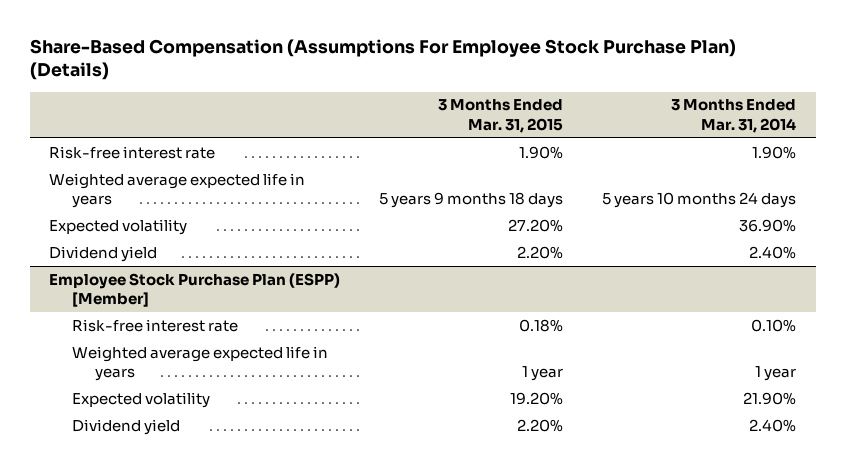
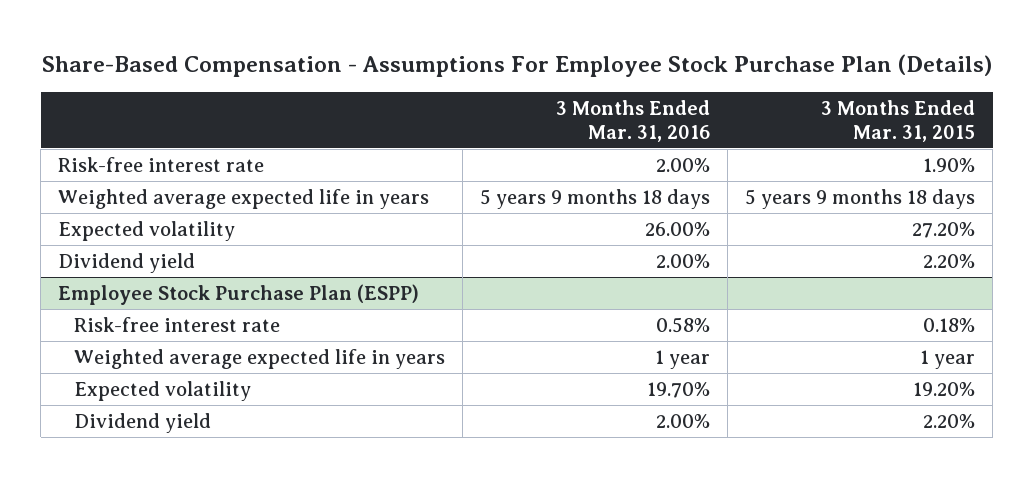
[29,39,736,81] Share-Based Compensation (Assumptions For Employee Stock Purchase Plan) (Details) -> [41,54,992,78] Share-Based Compensation - Assumptions For Employee Stock Purchase Plan (Details)
[671,99,797,133] 3 Months Ended Mar. 31, 2014 -> none
none -> [555,100,710,142] 3 Months Ended Mar. 31, 2016
[49,272,341,308] Employee Stock Purchase Plan (ESPP) [Member] -> [58,283,420,305] Employee Stock Purchase Plan (ESPP)

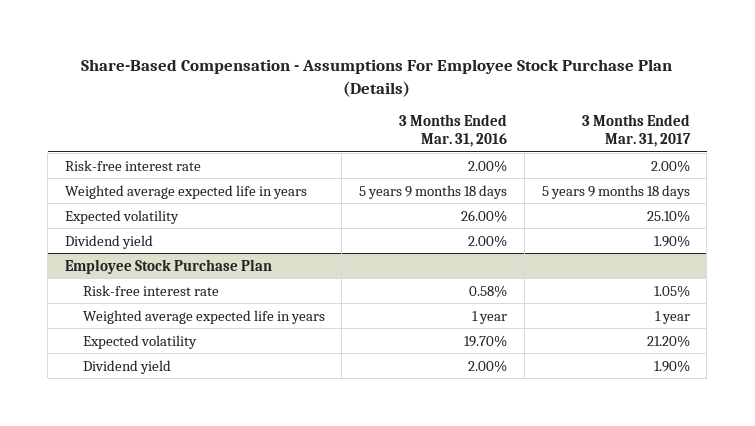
[821,100,976,142] 3 Months Ended Mar. 31, 2015 -> none
none -> [581,114,691,148] 3 Months Ended Mar. 31, 2017
[58,283,420,305] Employee Stock Purchase Plan (ESPP) -> [65,258,273,274] Employee Stock Purchase Plan

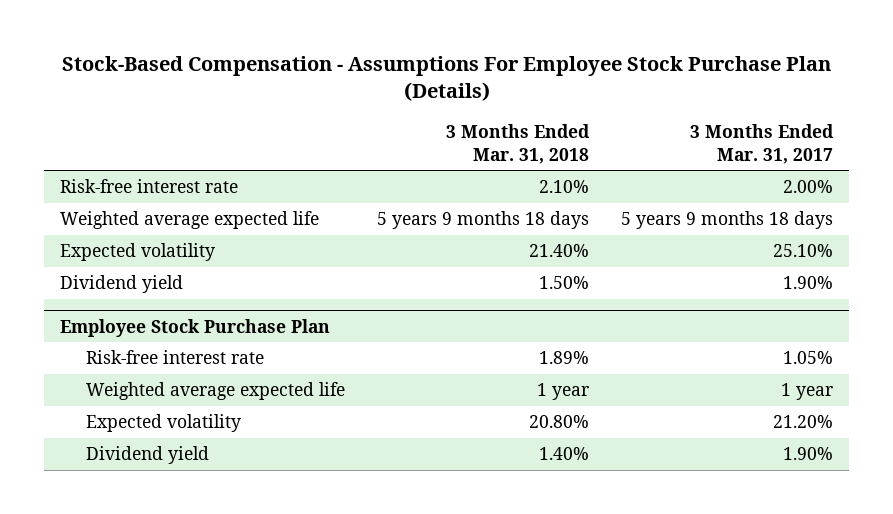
[81,58,673,97] Share-Based Compensation - Assumptions For Employee Stock Purchase Plan (Details) -> [61,56,831,102] Stock-Based Compensation - Assumptions For Employee Stock Purchase Plan (Details)
[399,114,508,148] 3 Months Ended Mar. 31, 2016 -> none
none -> [445,124,590,164] 3 Months Ended Mar. 31, 2018
[65,184,308,199] Weighted average expected life in years -> [60,211,320,230] Weighted average expected life
[82,309,325,324] Weighted average expected life in years -> [85,382,345,401] Weighted average expected life

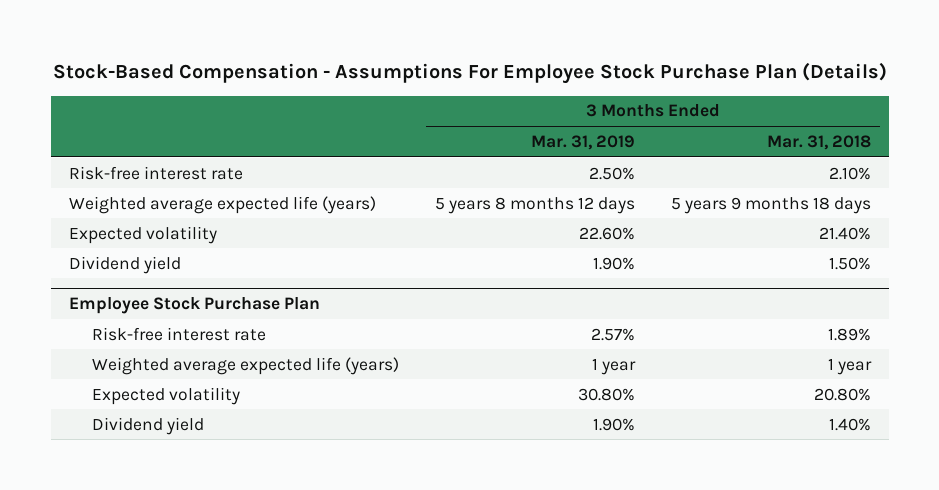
[690,124,835,164] 3 Months Ended Mar. 31, 2017 -> none
none -> [530,134,635,150] Mar. 31, 2019
[60,211,320,230] Weighted average expected life -> [68,195,376,214] Weighted average expected life (years)
[85,382,345,401] Weighted average expected life -> [91,356,399,375] Weighted average expected life (years)

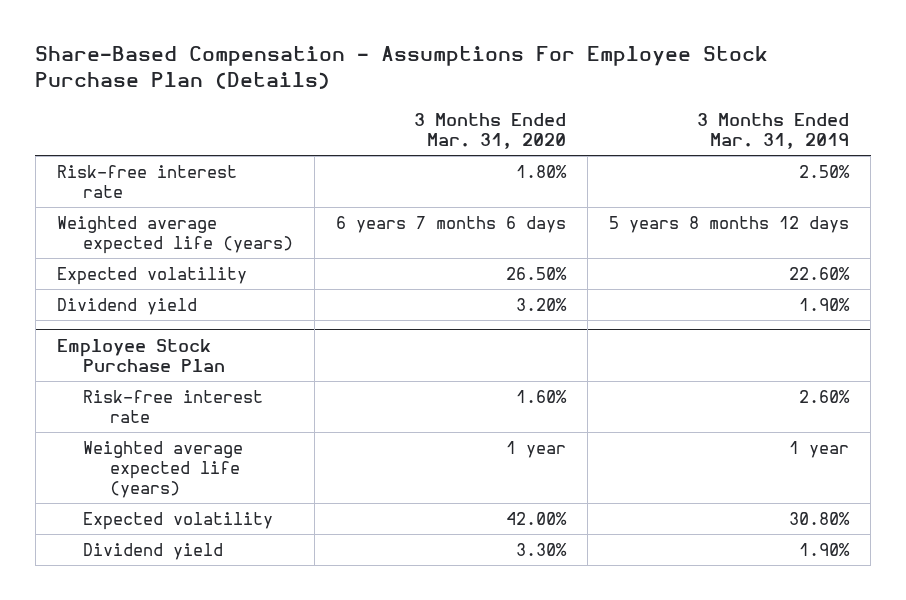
[52,62,887,85] Stock-Based Compensation - Assumptions For Employee Stock Purchase Plan (Details) -> [35,46,769,89] Share-Based Compensation - Assumptions For Employee Stock Purchase Plan (Details)
[766,134,871,150] Mar. 31, 2018 -> none
none -> [414,112,567,149] 3 Months Ended Mar. 31, 2020
[590,327,635,341] 2.57% -> [799,390,851,404] 2.60%

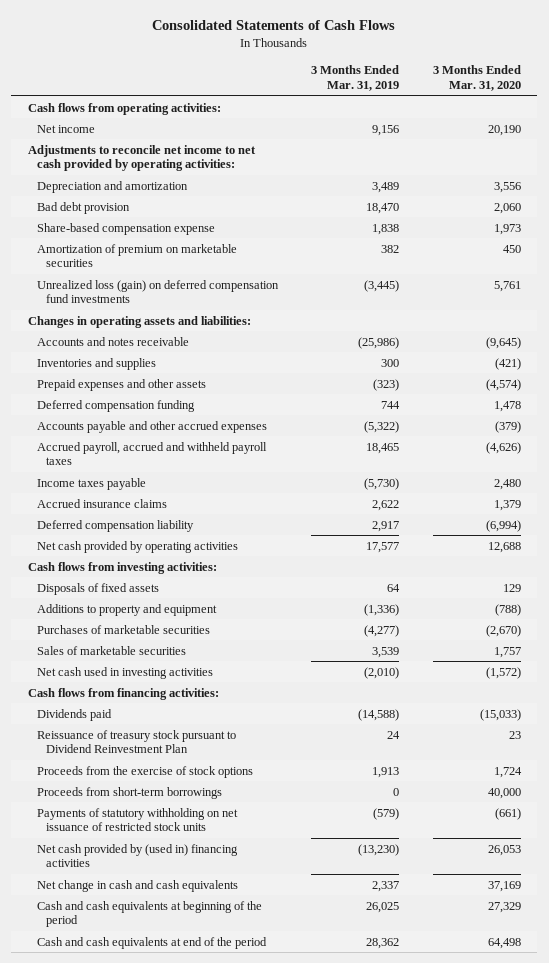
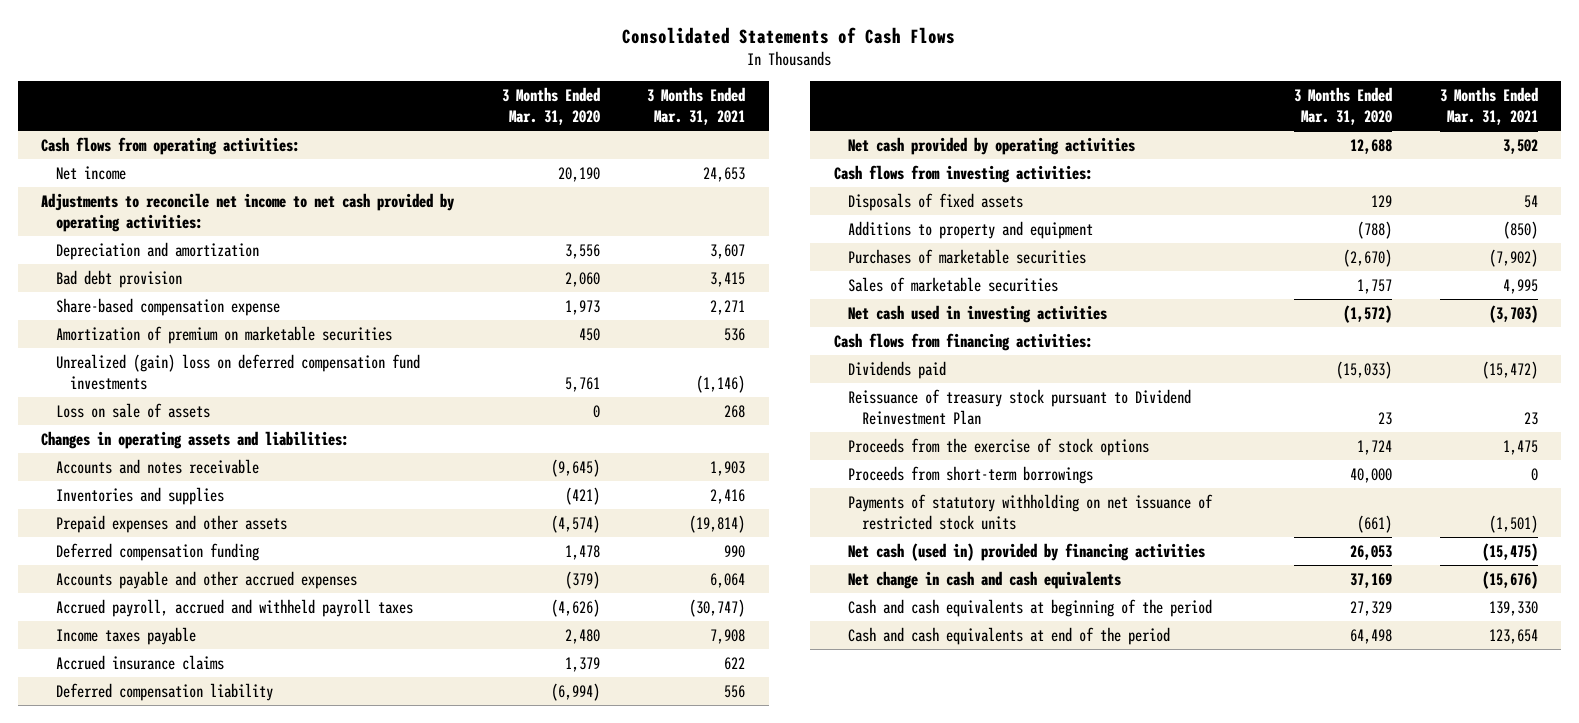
[311,65,400,91] 3 Months Ended Mar. 31, 2019 -> none
none -> [647,87,746,125] 3 Months Ended Mar. 31, 2021
[37,279,280,304] Unrealized loss (gain) on deferred compensation fund investments -> [55,353,420,390] Unrealized (gain) loss on deferred compensation fund investments
none -> [55,402,210,418] Loss on sale of assets
[37,843,239,868] Net cash provided by (used in) financing activities -> [847,542,1205,561] Net cash (used in) provided by financing activities

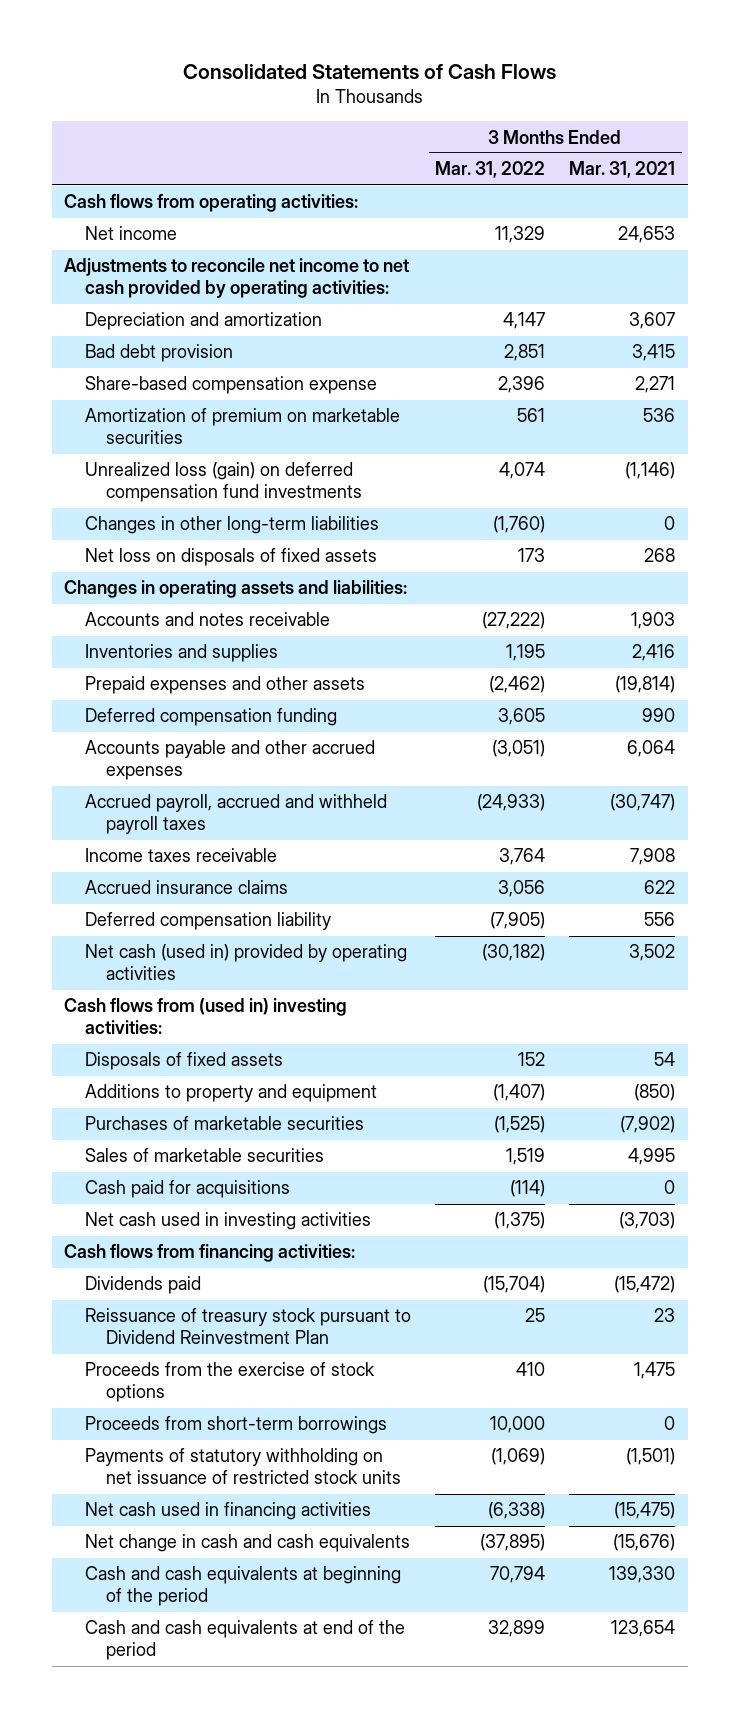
[501,87,600,125] 3 Months Ended Mar. 31, 2020 -> none
none -> [435,161,546,179] Mar. 31, 2022
[55,353,420,390] Unrealized (gain) loss on deferred compensation fund investments -> [84,462,362,503] Unrealized loss (gain) on deferred compensation fund investments
none -> [84,516,379,535] Changes in other long-term liabilities
[55,402,210,418] Loss on sale of assets -> [84,548,377,567] Net loss on disposals of fixed assets
[55,626,196,645] Income taxes payable -> [84,848,277,863] Income taxes receivable
[847,136,1135,155] Net cash provided by operating activities -> [84,944,407,981] Net cash (used in) provided by operating activities
[833,164,1093,183] Cash flows from investing activities: -> [63,998,347,1035] Cash flows from (used in) investing activities:
none -> [84,1180,290,1199] Cash paid for acquisitions
[847,542,1205,561] Net cash (used in) provided by financing activities -> [84,1502,371,1521] Net cash used in financing activities

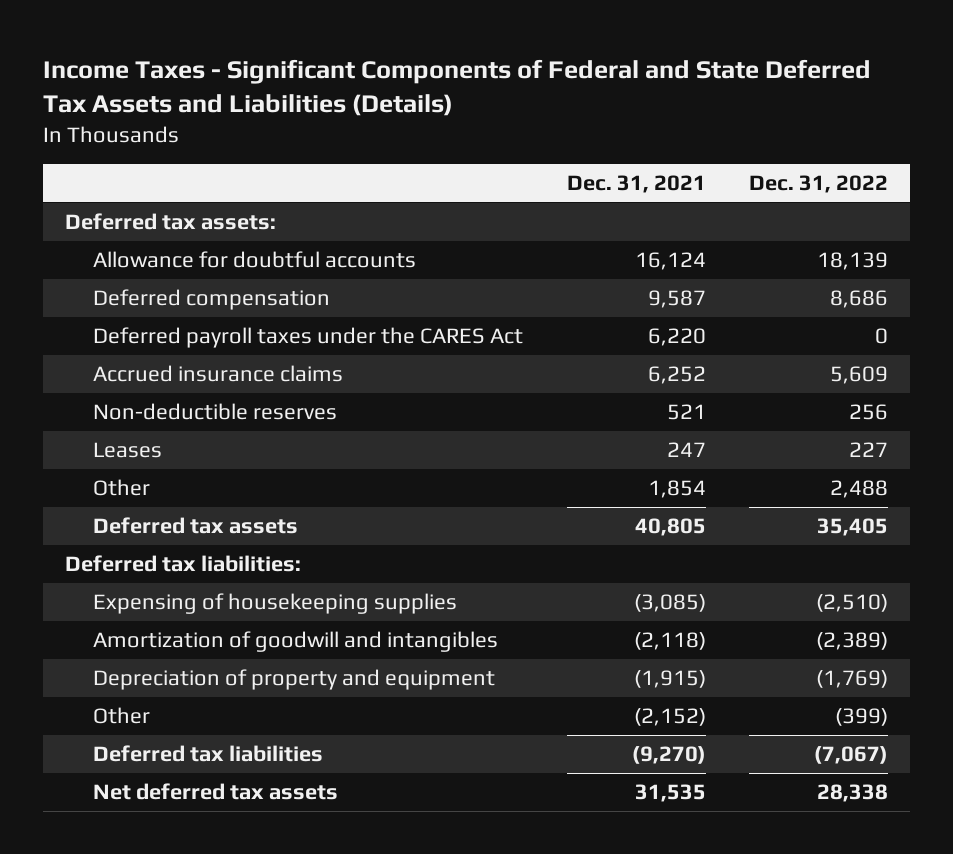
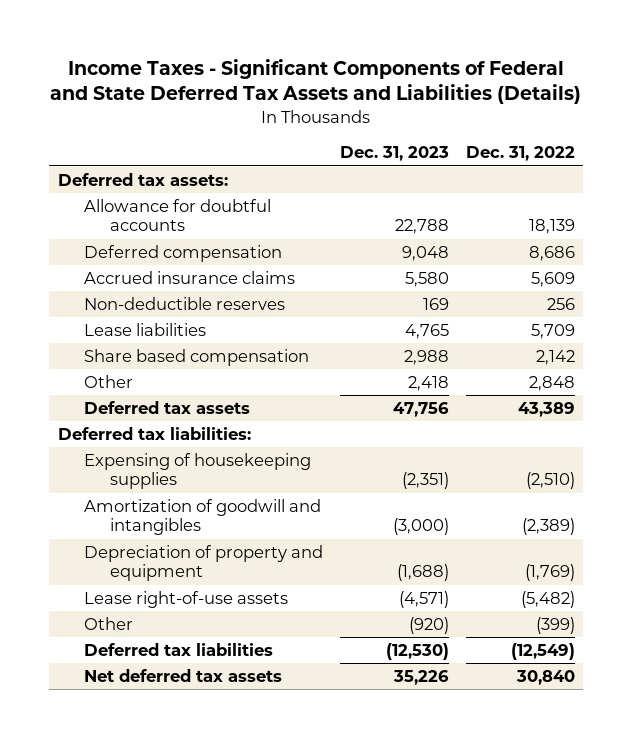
[566,175,706,194] Dec. 31, 2021 -> none
none -> [339,146,449,162] Dec. 31, 2023
[92,327,523,349] Deferred payroll taxes under the CARES Act -> none
[92,442,162,459] Leases -> none
none -> [83,322,206,336] Lease liabilities
none -> [83,348,309,366] Share based compensation
[830,480,889,499] 2,488 -> [528,375,575,391] 2,848
[817,518,889,537] 35,405 -> [517,401,575,417] 43,389
none -> [83,590,288,608] Lease right-of-use assets
[814,746,889,765] (7,067) -> [510,642,575,660] (12,549)
[817,784,889,803] 28,338 -> [515,669,575,685] 30,840

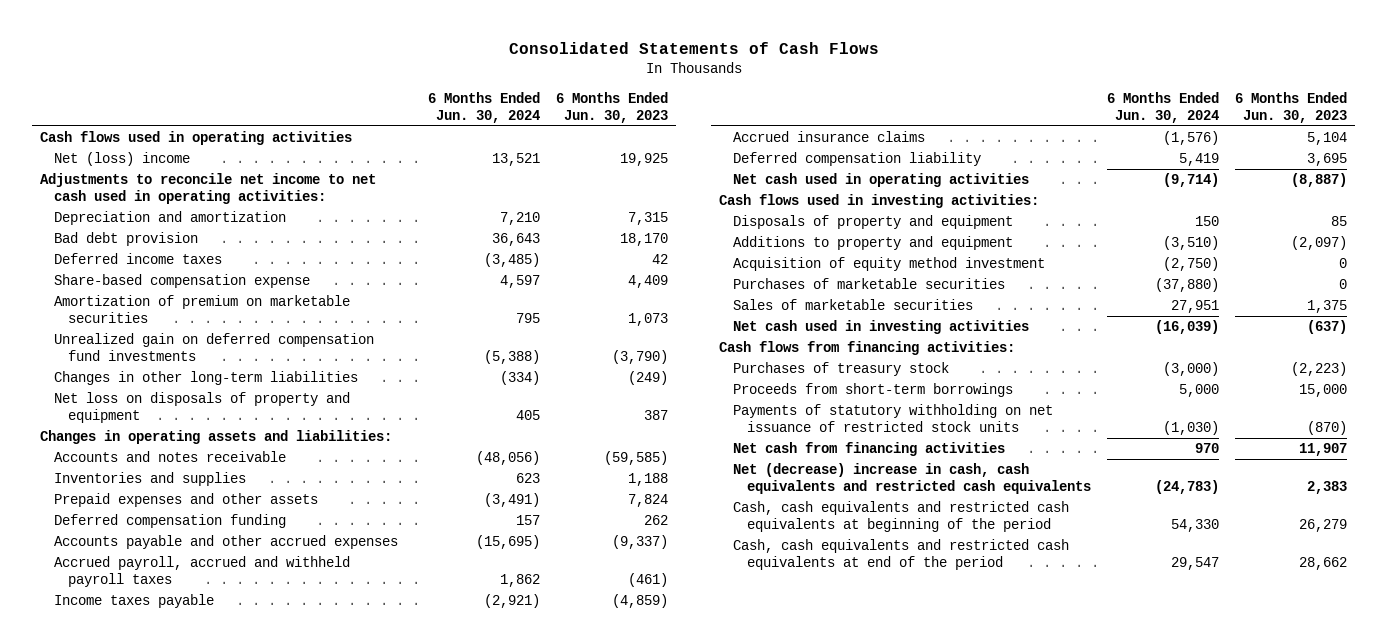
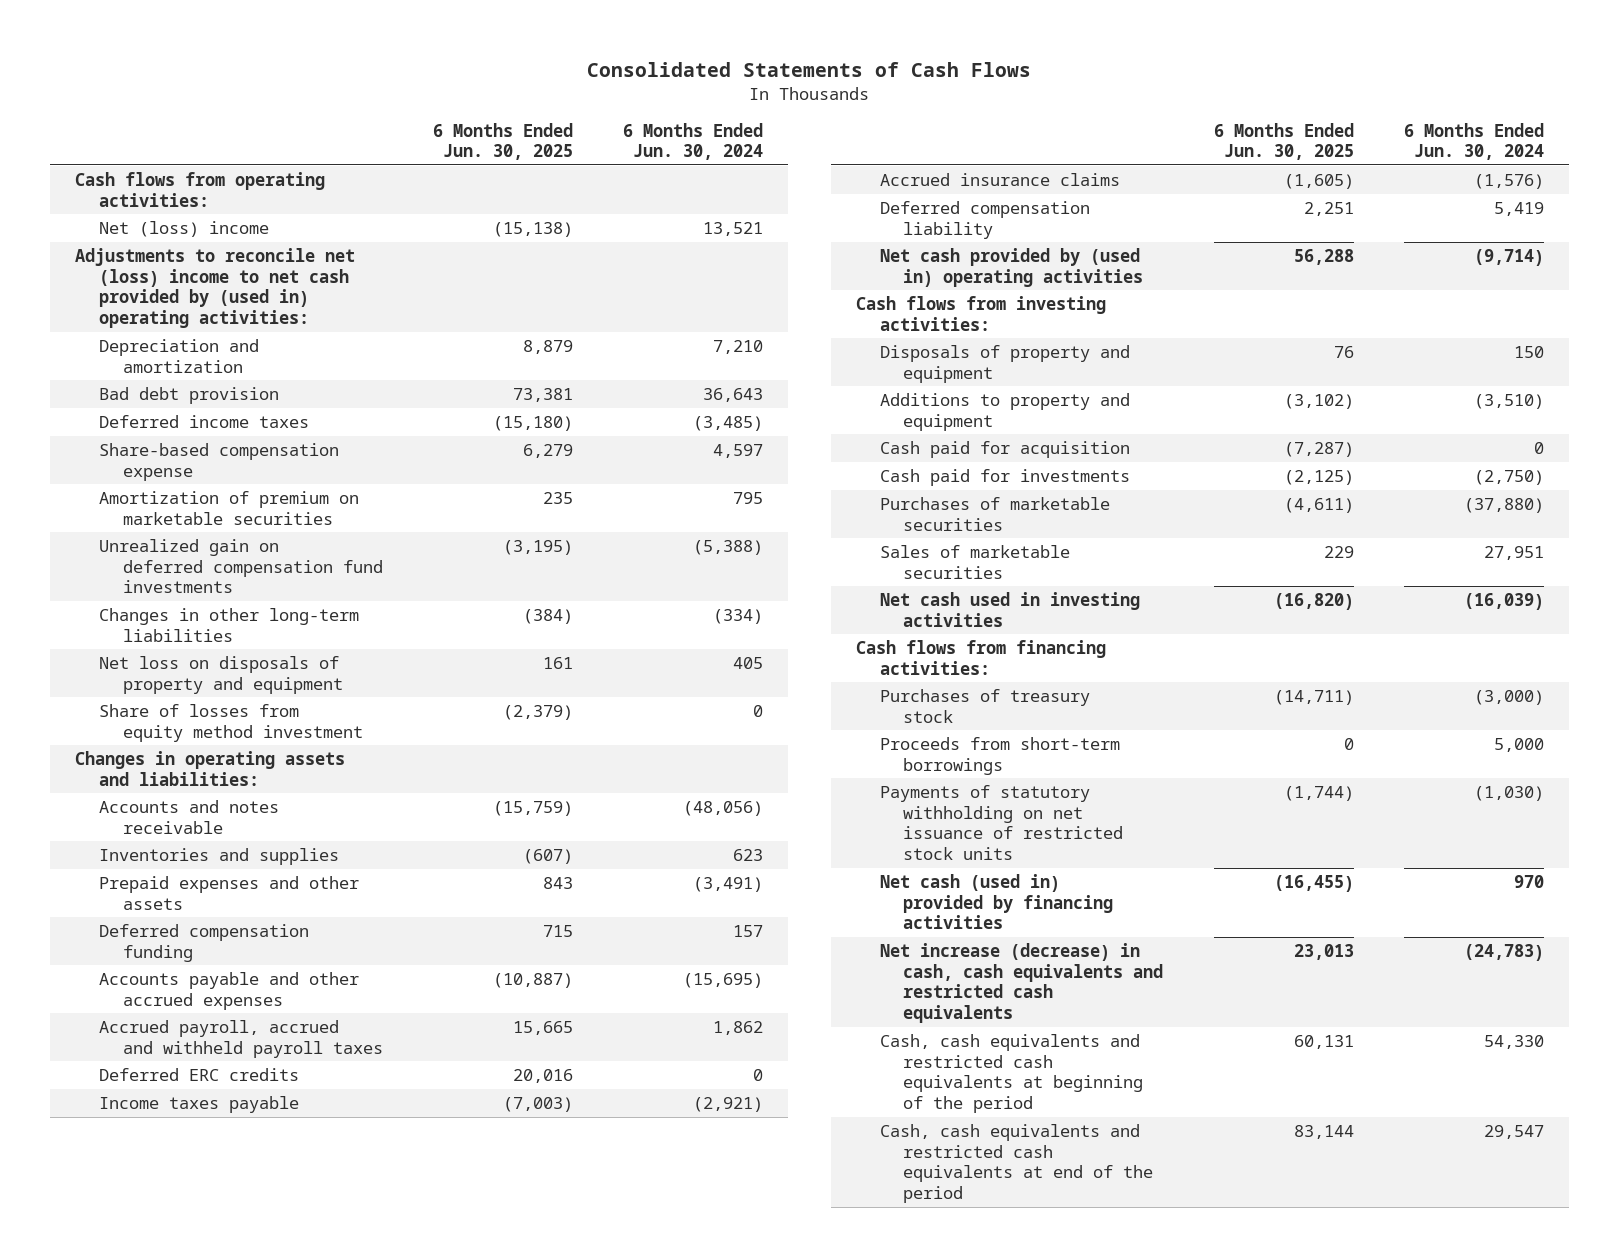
[556,91,669,123] 6 Months Ended Jun. 30, 2023 -> none
none -> [432,122,573,161] 6 Months Ended Jun. 30, 2025
[40,131,353,146] Cash flows used in operating activities -> [75,172,326,207] Cash flows from operating activities:
[40,173,377,205] Adjustments to reconcile net income to net cash used in operating activities: -> [75,248,356,328] Adjustments to reconcile net (loss) income to net cash provided by (used in) operating activities:
none -> [98,704,363,742] Share of losses from equity method investment
none -> [98,1068,299,1082] Deferred ERC credits
[733,173,1030,188] Net cash used in operating activities -> [879,248,1144,287] Net cash provided by (used in) operating activities
[719,194,1040,209] Cash flows used in investing activities: -> [855,296,1106,331] Cash flows from investing activities:
none -> [879,441,1130,459] Cash paid for acquisition
[733,257,1046,272] Acquisition of equity method investment -> [879,469,1130,487] Cash paid for investments
[733,442,1006,457] Net cash from financing activities -> [879,874,1114,930] Net cash (used in) provided by financing activities
[733,463,1092,495] Net (decrease) increase in cash, cash equivalents and restricted cash equivalents -> [879,943,1164,1023] Net increase (decrease) in cash, cash equivalents and restricted cash equivalents

